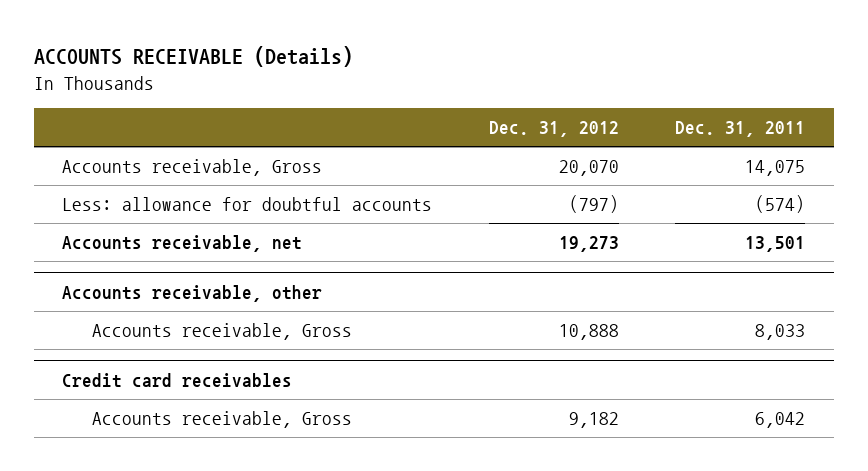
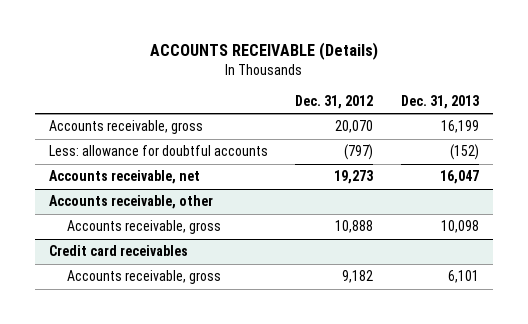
[675,121,806,138] Dec. 31, 2011 -> none
none -> [401,95,480,110] Dec. 31, 2013
[62,159,323,177] Accounts receivable, Gross -> [48,120,203,135] Accounts receivable, gross
[91,323,352,341] Accounts receivable, Gross -> [67,220,222,235] Accounts receivable, gross
[91,411,352,429] Accounts receivable, Gross -> [67,270,222,285] Accounts receivable, gross

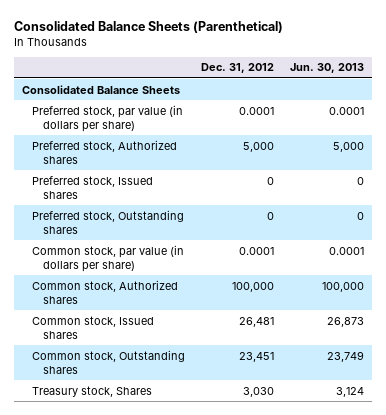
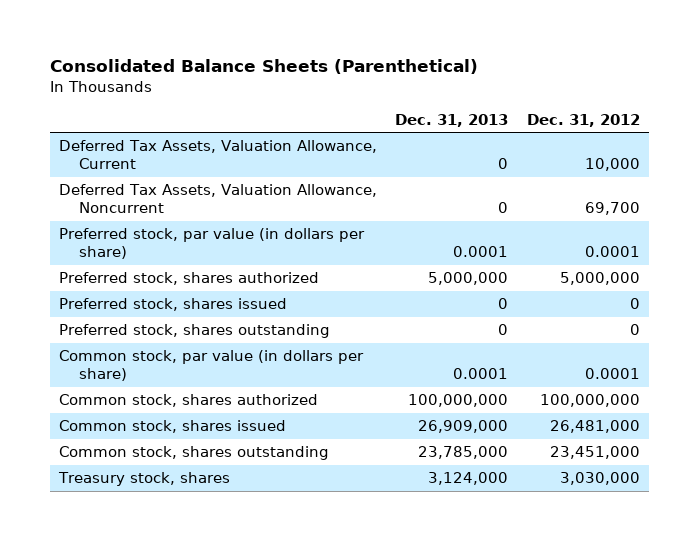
[290,63,365,74] Jun. 30, 2013 -> none
none -> [395,113,509,127] Dec. 31, 2013
[21,84,180,94] Consolidated Balance Sheets -> none
none -> [59,140,378,170] Deferred Tax Assets, Valuation Allowance, Current
none -> [59,184,378,214] Deferred Tax Assets, Valuation Allowance, Noncurrent
[32,139,178,164] Preferred stock, Authorized shares -> [59,272,320,286] Preferred stock, shares authorized
[243,141,275,152] 5,000 -> [560,272,641,286] 5,000,000
[32,175,154,199] Preferred stock, Issued shares -> [59,298,288,312] Preferred stock, shares issued
[32,209,185,234] Preferred stock, Outstanding shares -> [59,324,331,339] Preferred stock, shares outstanding
[32,279,179,304] Common stock, Authorized shares -> [59,394,319,408] Common stock, shares authorized
[232,281,275,292] 100,000 -> [540,394,641,408] 100,000,000
[32,315,155,339] Common stock, Issued shares -> [59,420,287,434] Common stock, shares issued
[239,316,275,327] 26,481 -> [550,420,641,434] 26,481,000
[32,349,186,374] Common stock, Outstanding shares -> [59,446,330,461] Common stock, shares outstanding
[239,351,275,362] 23,451 -> [550,446,641,460] 23,451,000
[32,385,153,397] Treasury stock, Shares -> [58,472,231,487] Treasury stock, shares
[243,386,275,397] 3,030 -> [560,472,641,486] 3,030,000

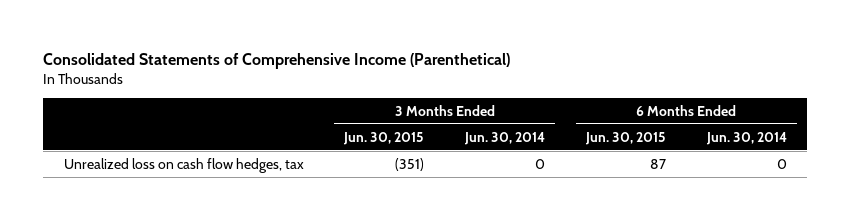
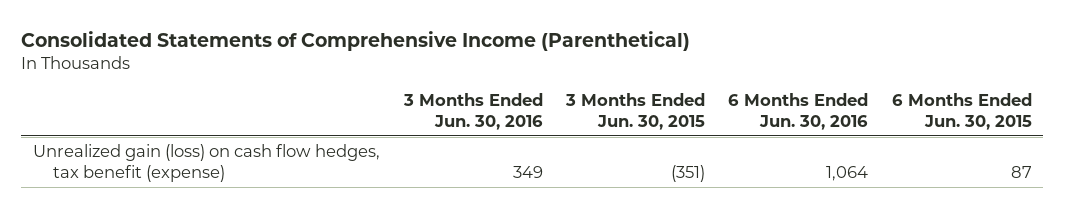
[464,131,546,145] Jun. 30, 2014 -> none
[705,131,787,145] Jun. 30, 2014 -> none
none -> [402,92,543,130] 3 Months Ended Jun. 30, 2016
none -> [728,92,869,130] 6 Months Ended Jun. 30, 2016
[63,157,304,173] Unrealized loss on cash flow hedges, tax -> [33,144,381,183] Unrealized gain (loss) on cash flow hedges, tax benefit (expense)

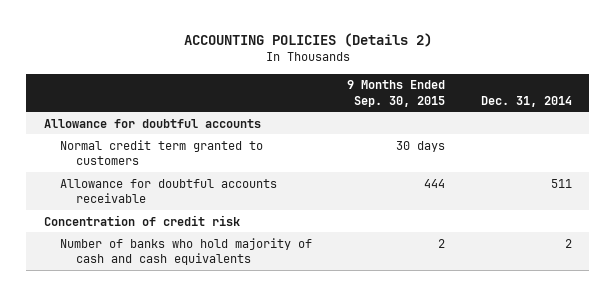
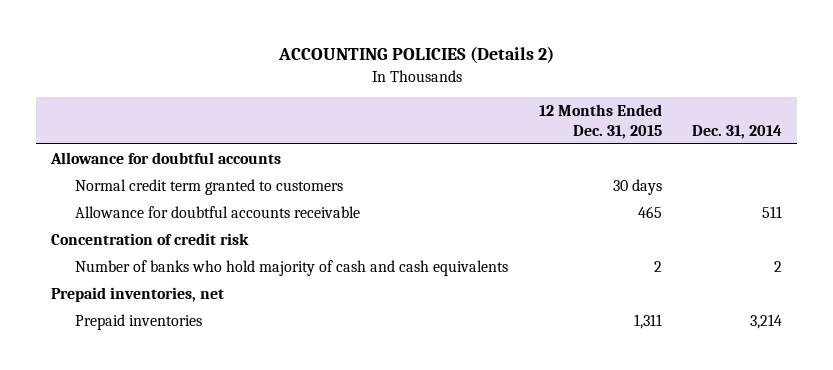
[347,80,446,107] 9 Months Ended Sep. 30, 2015 -> none
none -> [538,104,662,139] 12 Months Ended Dec. 31, 2015
none -> [50,286,224,302] Prepaid inventories, net
none -> [75,313,203,330] Prepaid inventories

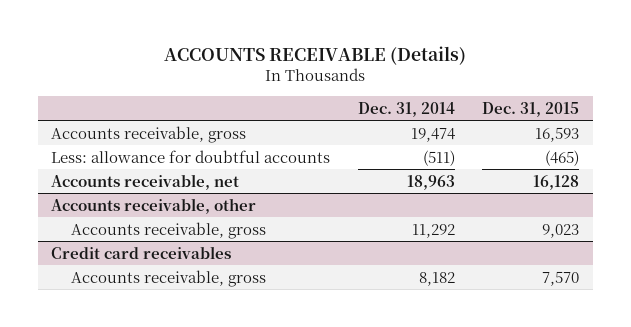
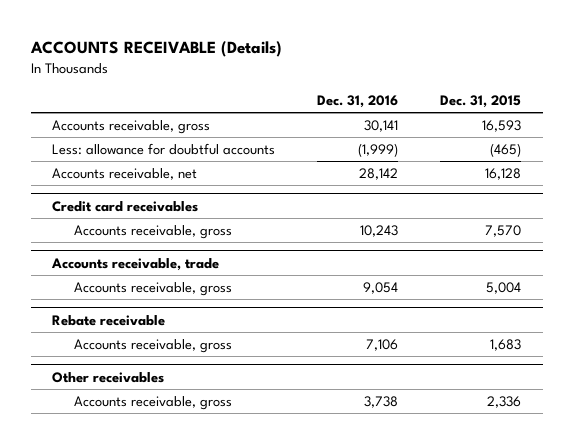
[357,101,455,117] Dec. 31, 2014 -> none
none -> [317,94,399,108] Dec. 31, 2016
[51,197,257,214] Accounts receivable, other -> none
[71,221,267,239] Accounts receivable, gross -> none
none -> [50,257,219,271] Accounts receivable, trade
none -> [74,282,233,297] Accounts receivable, gross
none -> [51,314,165,326] Rebate receivable
none -> [74,339,233,354] Accounts receivable, gross
none -> [51,371,164,383] Other receivables
none -> [74,396,233,411] Accounts receivable, gross

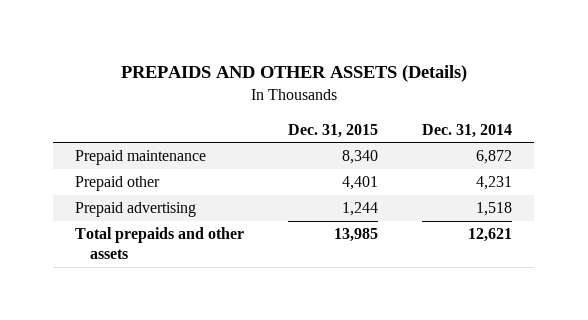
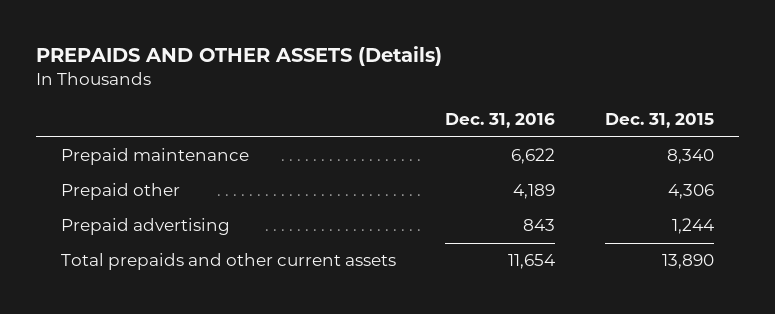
[422,123,513,138] Dec. 31, 2014 -> none
none -> [445,113,556,129] Dec. 31, 2016
[342,176,379,191] 4,401 -> [667,184,714,200] 4,306
[75,227,245,260] Total prepaids and other assets -> [60,253,396,271] Total prepaids and other current assets
[334,228,379,243] 13,985 -> [661,254,714,270] 13,890

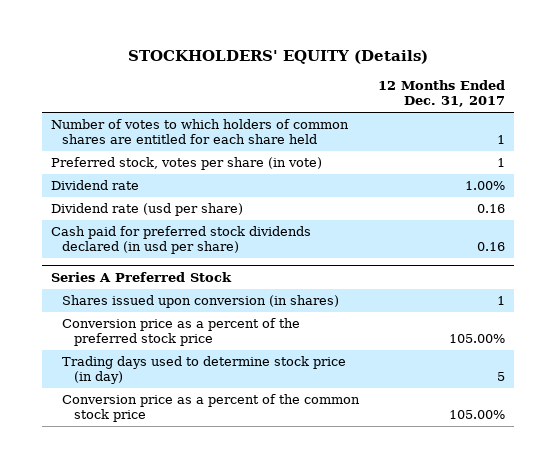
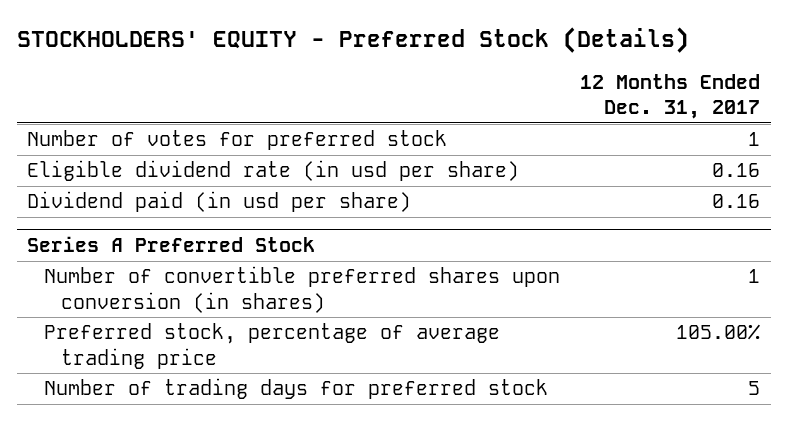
[128,50,429,65] STOCKHOLDERS' EQUITY (Details) -> [17,27,690,54] STOCKHOLDERS' EQUITY - Preferred Stock (Details)
[51,119,350,145] Number of votes to which holders of common shares are entitled for each share held -> none
[51,180,140,191] Dividend rate -> none
[51,157,323,171] Preferred stock, votes per share (in vote) -> [27,130,448,151] Number of votes for preferred stock
[51,203,244,217] Dividend rate (usd per share) -> [27,160,520,182] Eligible dividend rate (in usd per share)
[51,226,312,255] Cash paid for preferred stock dividends declared (in usd per share) -> [27,191,412,213] Dividend paid (in usd per share)
[62,394,361,423] Conversion price as a percent of the common stock price -> none
[62,295,340,309] Shares issued upon conversion (in shares) -> [44,266,561,313] Number of convertible preferred shares upon conversion (in shares)
[62,318,301,347] Conversion price as a percent of the preferred stock price -> [44,323,501,369] Preferred stock, percentage of average trading price
[62,356,347,385] Trading days used to determine stock price (in day) -> [44,378,549,400] Number of trading days for preferred stock

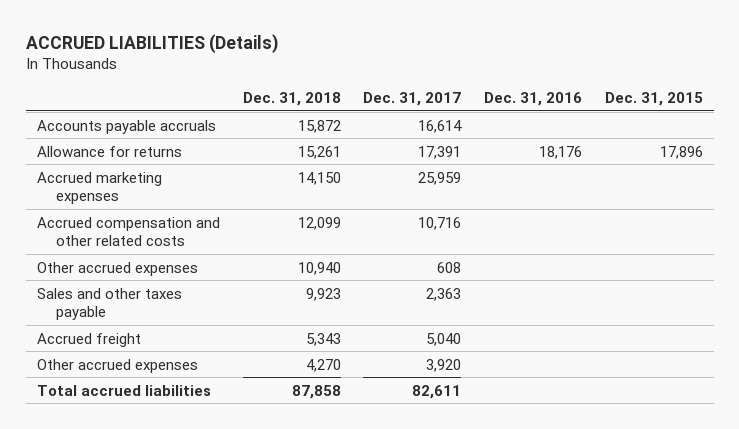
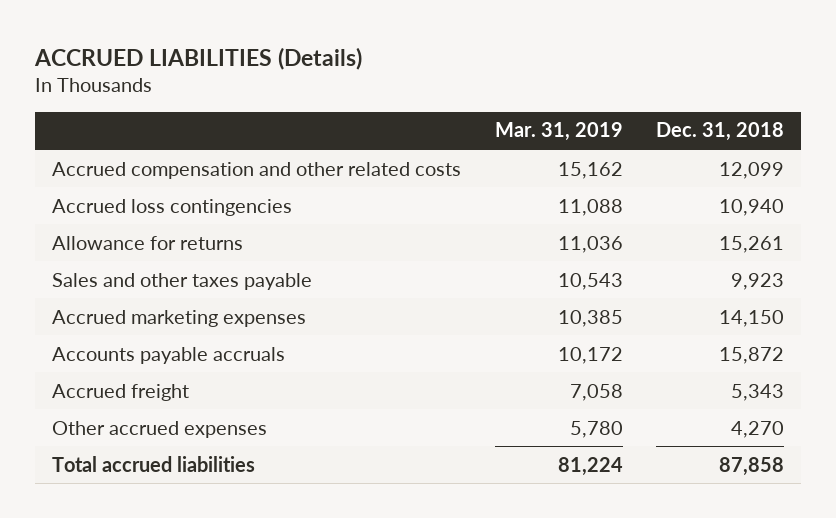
[363,92,462,107] Dec. 31, 2017 -> none
[483,92,582,107] Dec. 31, 2016 -> none
[604,92,703,107] Dec. 31, 2015 -> none
none -> [494,122,623,142] Mar. 31, 2019
[36,261,198,276] Other accrued expenses -> [52,198,293,216] Accrued loss contingencies
[36,145,182,157] Allowance for returns -> [52,235,244,250] Allowance for returns
[36,171,162,205] Accrued marketing expenses -> [52,309,307,327] Accrued marketing expenses
[36,119,216,134] Accounts payable accruals -> [52,346,286,364] Accounts payable accruals

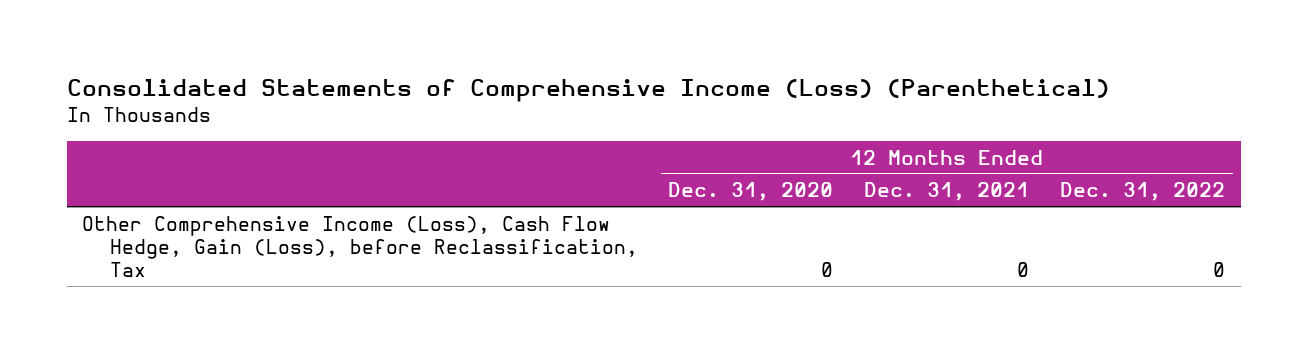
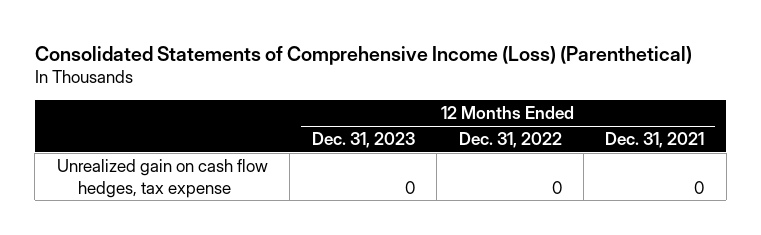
[668,182,834,202] Dec. 31, 2020 -> none
none -> [311,132,415,149] Dec. 31, 2023
[82,215,638,277] Other Comprehensive Income (Loss), Cash Flow Hedge, Gain (Loss), before Reclassification, Tax -> [56,159,268,198] Unrealized gain on cash flow hedges, tax expense

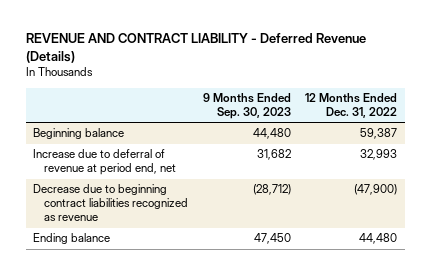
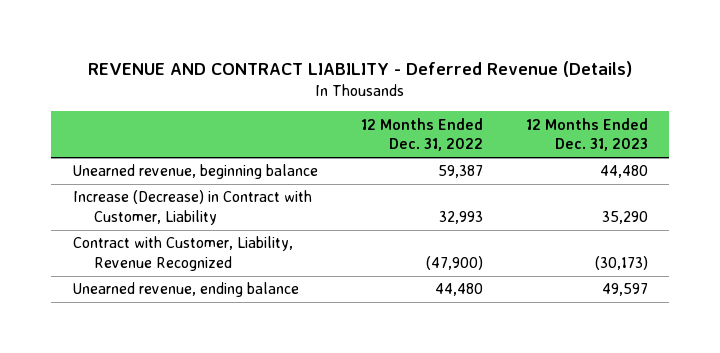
[202,93,291,120] 9 Months Ended Sep. 30, 2023 -> none
none -> [525,117,648,152] 12 Months Ended Dec. 31, 2023
[32,128,124,140] Beginning balance -> [72,164,318,180] Unearned revenue, beginning balance
[32,149,177,176] Increase due to deferral of revenue at period end, net -> [72,190,312,225] Increase (Decrease) in Contract with Customer, Liability
[32,184,189,222] Decrease due to beginning contract liabilities recognized as revenue -> [72,236,293,271] Contract with Customer, Liability, Revenue Recognized
[32,233,110,245] Ending balance -> [72,282,299,298] Unearned revenue, ending balance

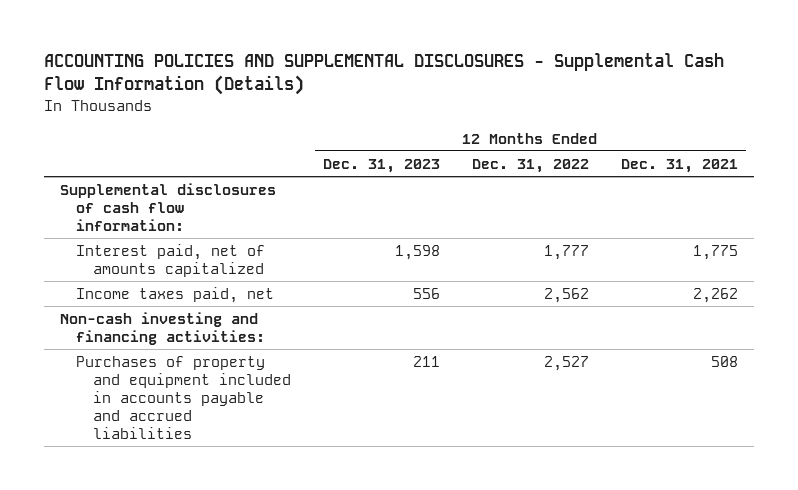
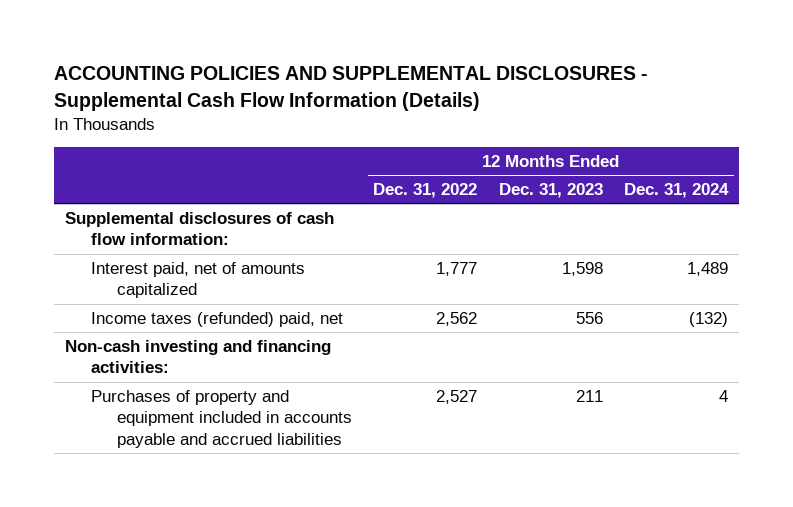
[621,158,739,173] Dec. 31, 2021 -> none
none -> [624,182,730,198] Dec. 31, 2024
[76,286,275,303] Income taxes paid, net -> [90,311,343,327] Income taxes (refunded) paid, net

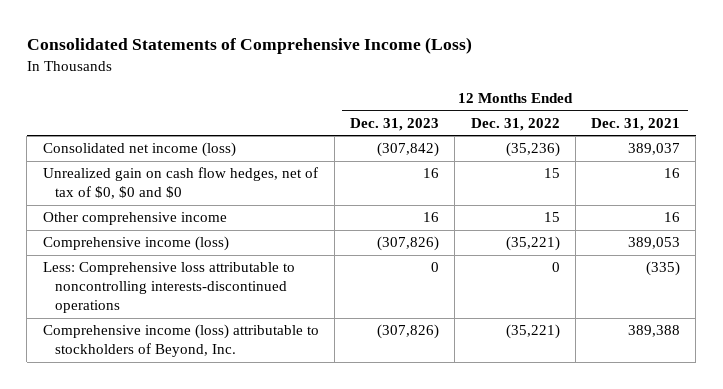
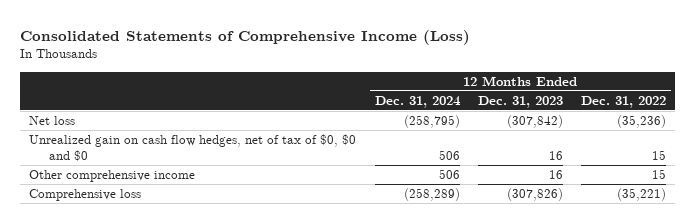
[591,117,681,131] Dec. 31, 2021 -> none
none -> [374,95,461,108] Dec. 31, 2024
[42,142,236,158] Consolidated net income (loss) -> [29,116,76,126] Net loss
[42,262,295,314] Less: Comprehensive loss attributable to noncontrolling interests-discontinued operations -> none
[42,324,319,358] Comprehensive income (loss) attributable to stockholders of Beyond, Inc. -> none
[42,236,229,252] Comprehensive income (loss) -> [29,189,142,202] Comprehensive loss

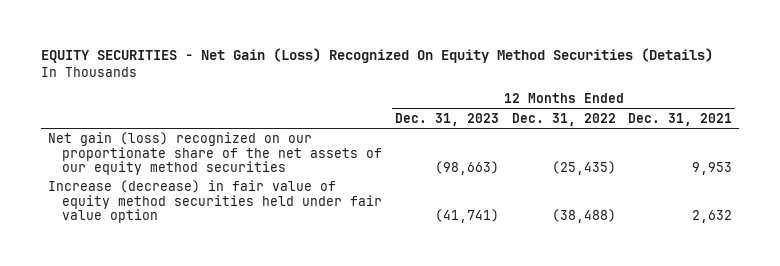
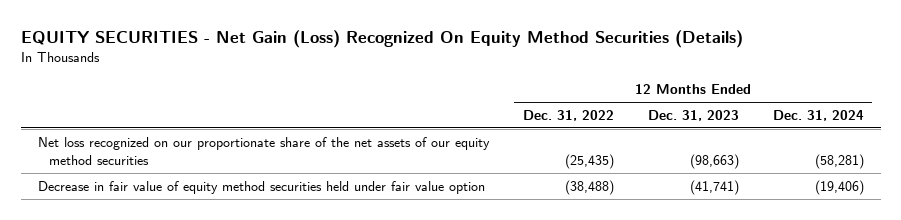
[628,113,733,127] Dec. 31, 2021 -> none
none -> [772,109,864,121] Dec. 31, 2024
[47,132,383,175] Net gain (loss) recognized on our proportionate share of the net assets of our equity method securities -> [37,136,490,166] Net loss recognized on our proportionate share of the net assets of our equity method securities
[47,180,383,223] Increase (decrease) in fair value of equity method securities held under fair value option -> [37,180,485,194] Decrease in fair value of equity method securities held under fair value option

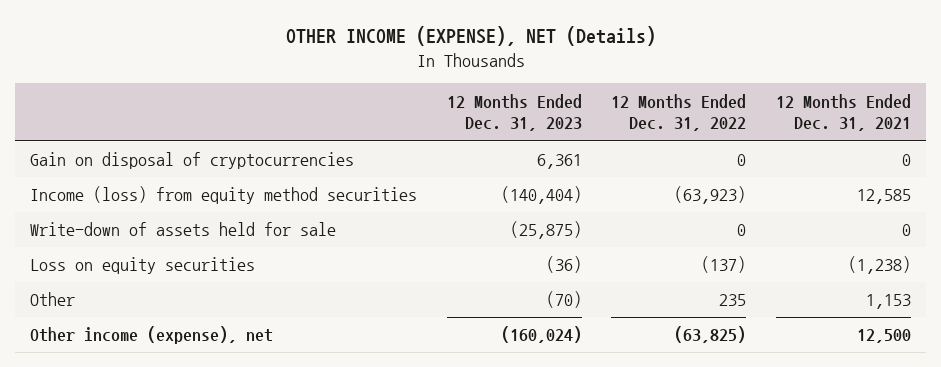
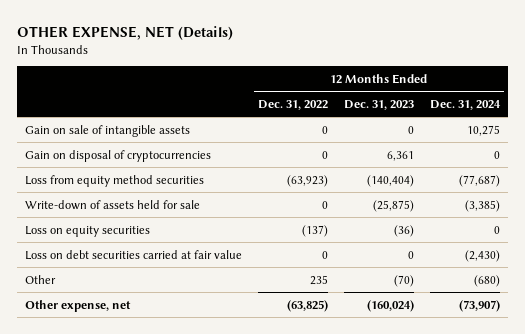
[285,26,656,47] OTHER INCOME (EXPENSE), NET (Details) -> [17,25,234,40] OTHER EXPENSE, NET (Details)
[775,93,911,132] 12 Months Ended Dec. 31, 2021 -> none
none -> [430,99,502,110] Dec. 31, 2024
none -> [25,124,191,137] Gain on sale of intangible assets
[30,186,418,205] Income (loss) from equity method securities -> [25,174,205,187] Loss from equity method securities
none -> [25,249,243,260] Loss on debt securities carried at fair value
[30,326,274,345] Other income (expense), net -> [25,299,132,312] Other expense, net

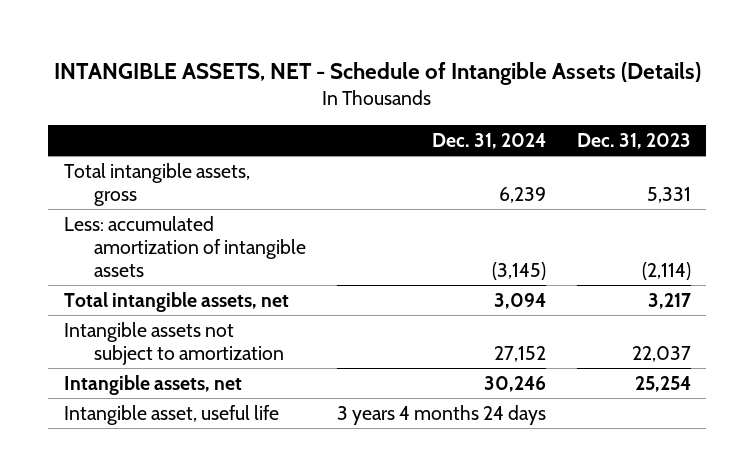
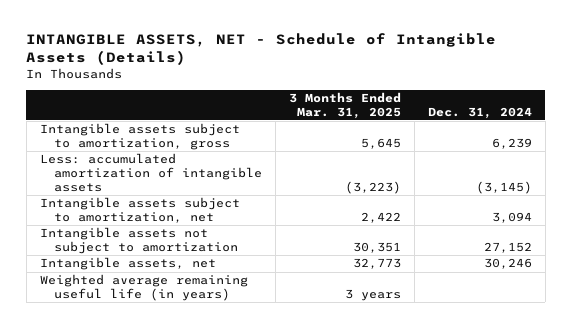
[577,132,692,149] Dec. 31, 2023 -> none
none -> [289,92,402,119] 3 Months Ended Mar. 31, 2025
[63,162,250,206] Total intangible assets, gross -> [39,123,240,150] Intangible assets subject to amortization, gross
[63,291,289,312] Total intangible assets, net -> [39,197,240,223] Intangible assets subject to amortization, net
[63,404,279,425] Intangible asset, useful life -> none
none -> [39,274,248,301] Weighted average remaining useful life (in years)

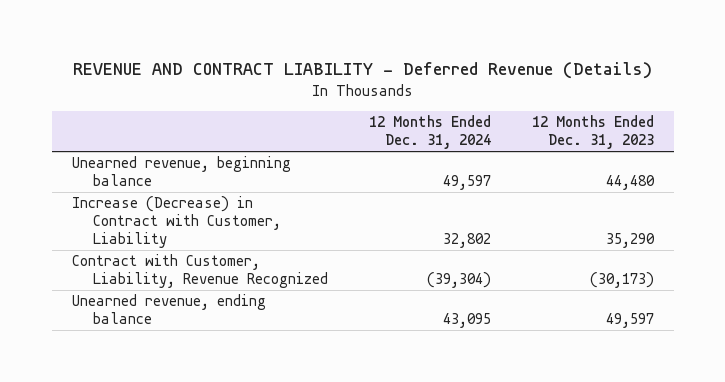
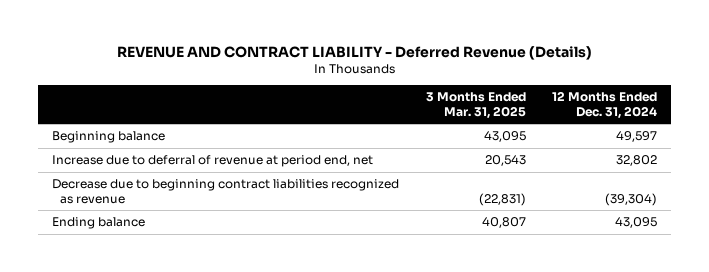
[531,115,654,150] 12 Months Ended Dec. 31, 2023 -> none
none -> [425,92,526,119] 3 Months Ended Mar. 31, 2025
[71,156,291,187] Unearned revenue, beginning balance -> [51,131,165,144] Beginning balance
[71,196,281,249] Increase (Decrease) in Contract with Customer, Liability -> [51,155,373,168] Increase due to deferral of revenue at period end, net
[71,254,328,289] Contract with Customer, Liability, Revenue Recognized -> [51,179,399,204] Decrease due to beginning contract liabilities recognized as revenue
[71,294,266,325] Unearned revenue, ending balance -> [51,217,145,230] Ending balance

